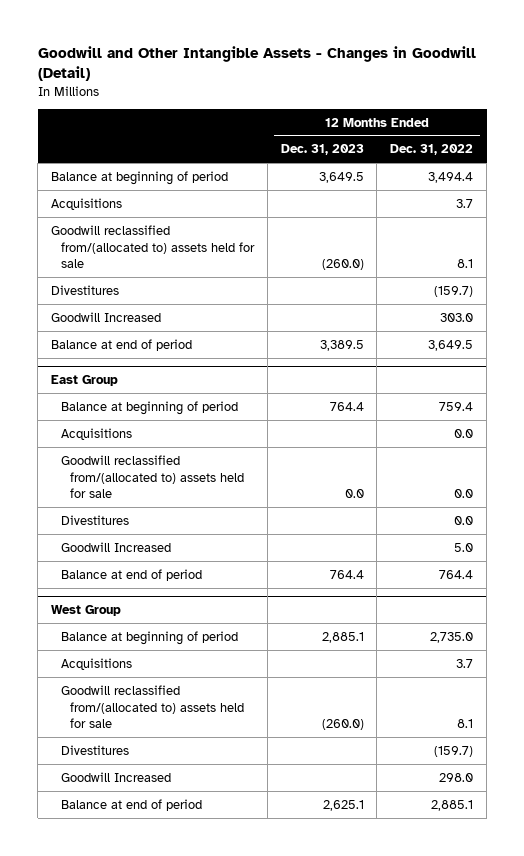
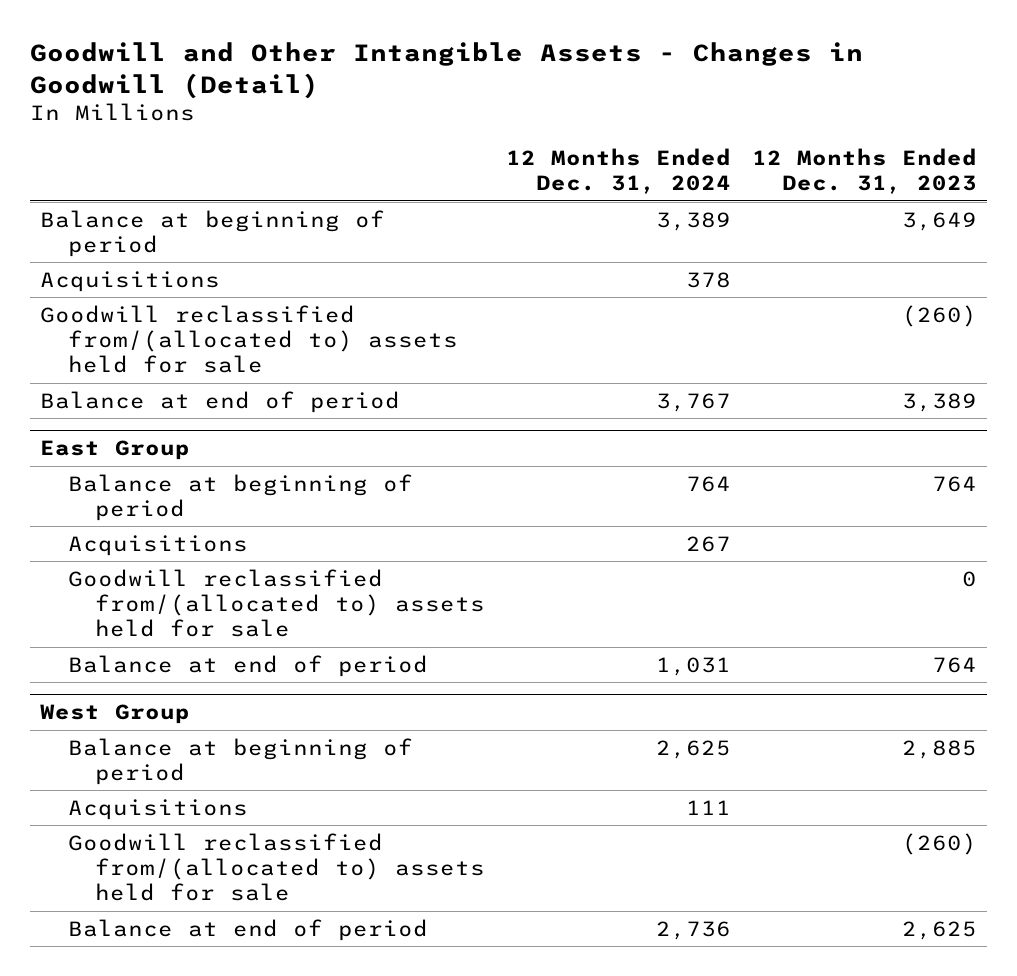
[390,144,474,156] Dec. 31, 2022 -> none
none -> [506,148,732,195] 12 Months Ended Dec. 31, 2024
[318,171,364,183] 3,649.5 -> [902,211,978,231] 3,649
[50,284,119,295] Divestitures -> none
[50,311,161,322] Goodwill Increased -> none
[321,259,364,271] (260.0) -> [902,304,978,327] (260)
[319,339,364,351] 3,389.5 -> [902,392,978,412] 3,389
[329,401,364,411] 764.4 -> [932,475,978,492] 764
[60,514,129,525] Divestitures -> none
[60,541,171,552] Goodwill Increased -> none
[344,489,364,499] 0.0 -> [962,570,978,587] 0
[329,569,364,579] 764.4 -> [932,656,978,673] 764
[321,631,364,643] 2,885.1 -> [902,739,978,759] 2,885
[60,744,129,755] Divestitures -> none
[60,771,171,782] Goodwill Increased -> none
[321,719,364,731] (260.0) -> [902,832,978,855] (260)
[322,799,364,811] 2,625.1 -> [902,920,978,940] 2,625

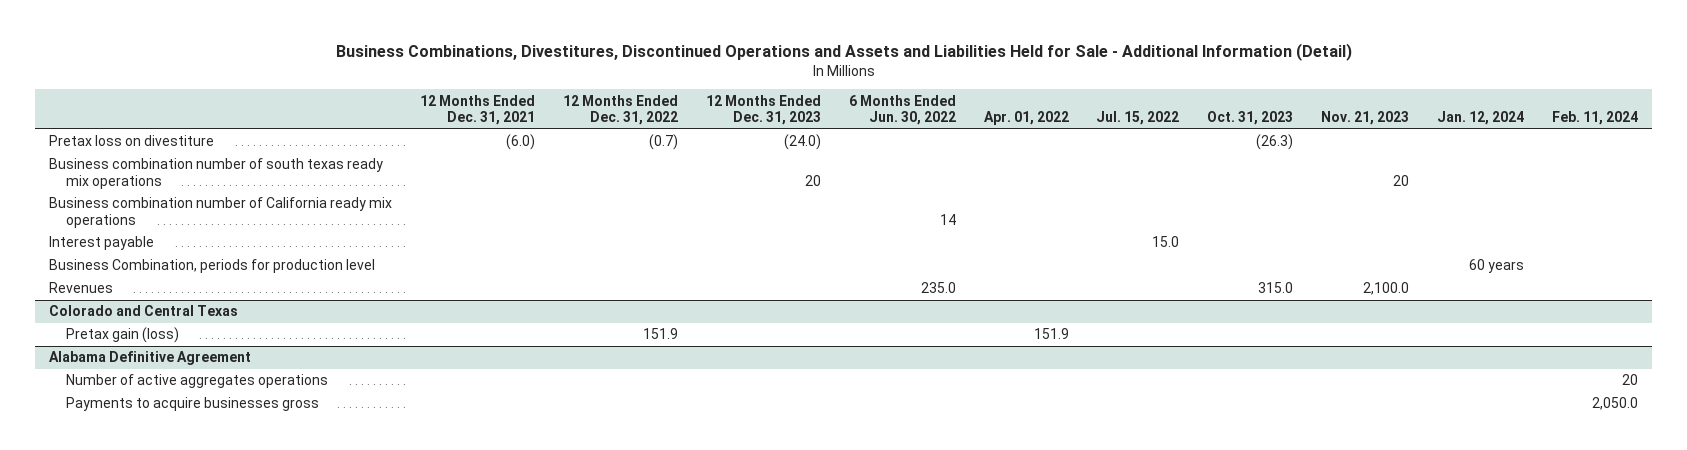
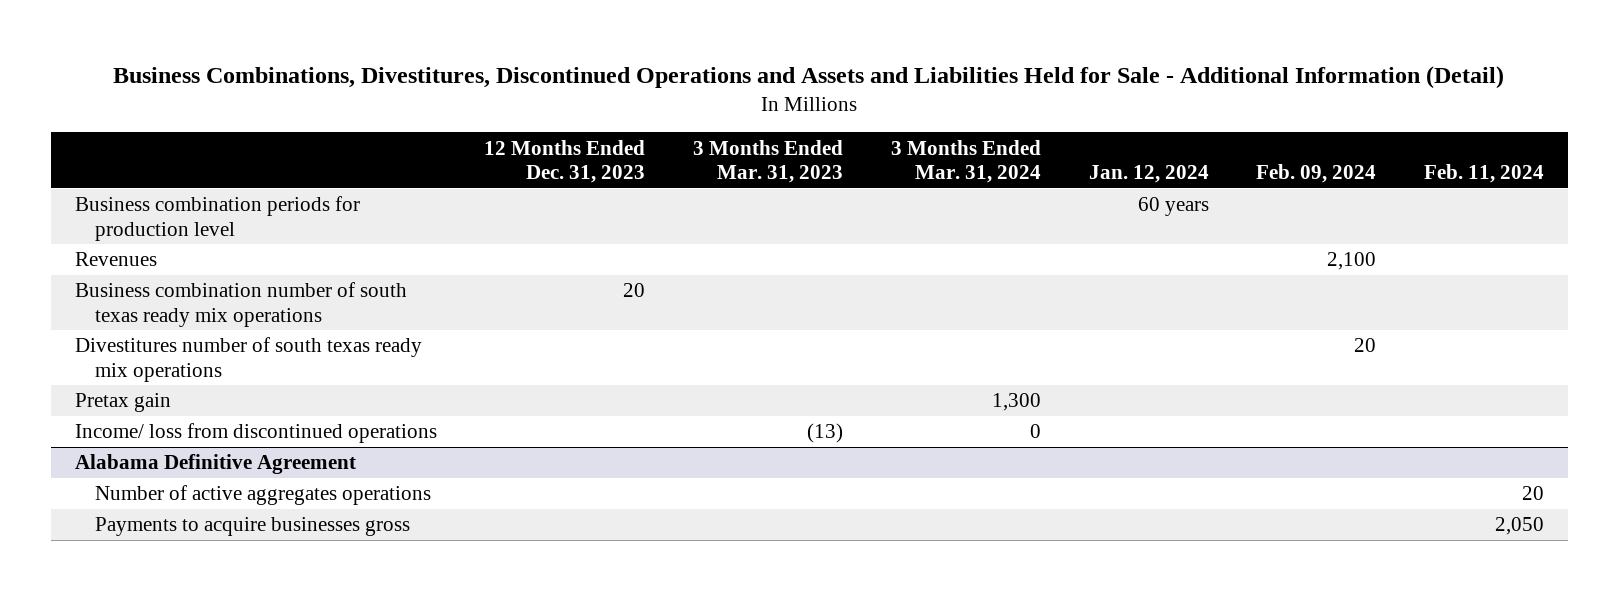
[420,94,536,126] 12 Months Ended Dec. 31, 2021 -> none
[563,94,679,126] 12 Months Ended Dec. 31, 2022 -> none
[848,94,956,126] 6 Months Ended Jun. 30, 2022 -> none
[983,111,1069,126] Apr. 01, 2022 -> none
[1096,111,1180,126] Jul. 15, 2022 -> none
[1207,111,1294,126] Oct. 31, 2023 -> none
[1321,111,1410,126] Nov. 21, 2023 -> none
none -> [693,139,844,183] 3 Months Ended Mar. 31, 2023
none -> [890,139,1041,183] 3 Months Ended Mar. 31, 2024
none -> [1256,163,1377,183] Feb. 09, 2024
[49,135,215,147] Pretax loss on divestiture -> none
[49,197,393,228] Business combination number of California ready mix operations -> none
[49,236,155,251] Interest payable -> none
[49,259,376,274] Business Combination, periods for production level -> [74,196,360,241] Business combination periods for production level
[49,305,239,317] Colorado and Central Texas -> none
[66,327,180,344] Pretax gain (loss) -> none
[49,158,384,189] Business combination number of south texas ready mix operations -> [74,282,407,327] Business combination number of south texas ready mix operations
none -> [74,337,422,382] Divestitures number of south texas ready mix operations
none -> [74,393,171,413] Pretax gain
none -> [74,423,437,444] Income/ loss from discontinued operations
[1591,397,1638,411] 2,050.0 -> [1495,517,1545,536] 2,050

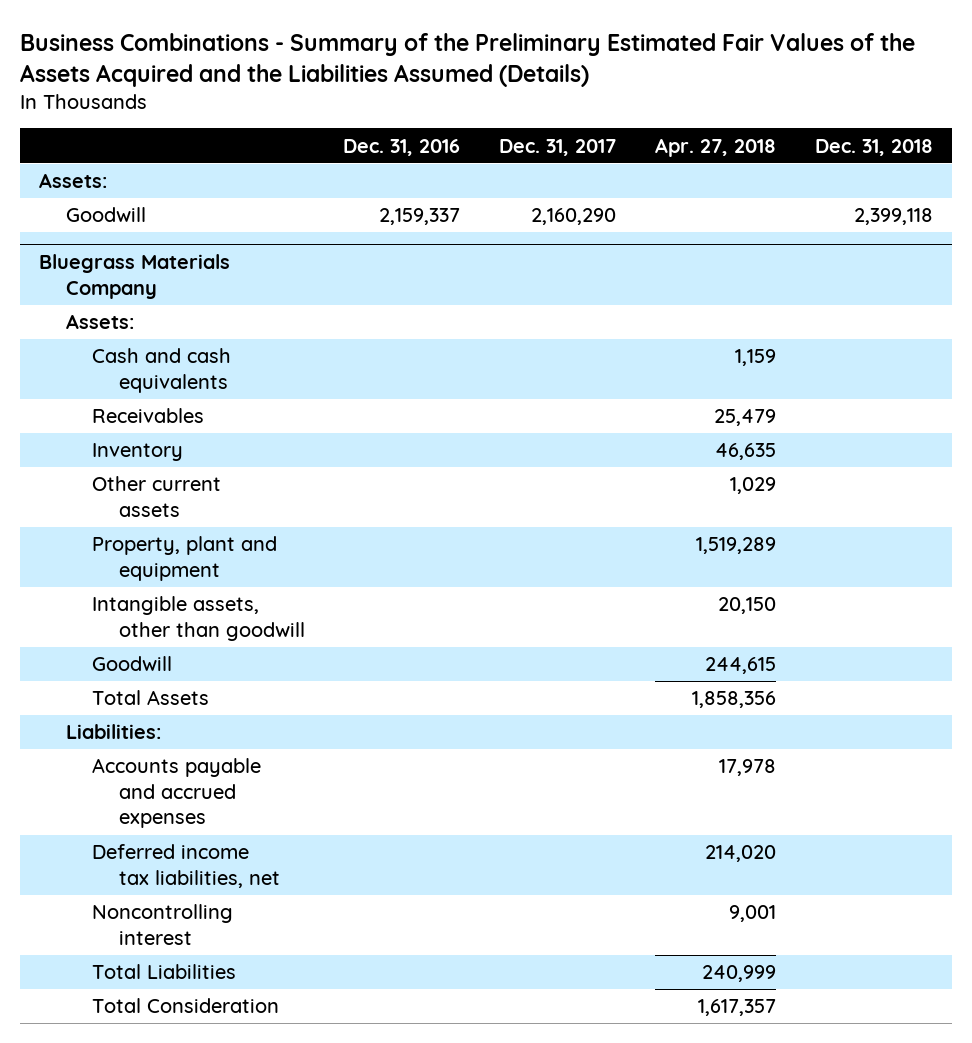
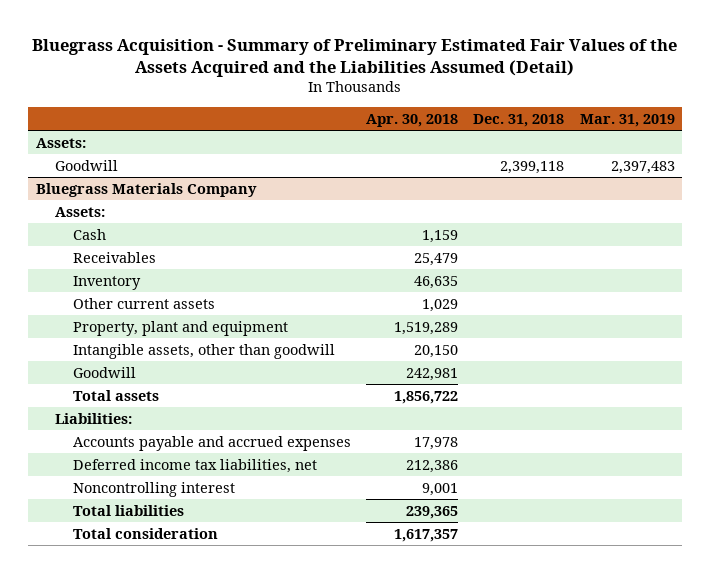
[20,32,916,87] Business Combinations - Summary of the Preliminary Estimated Fair Values of the Assets Acquired and the Liabilities Assumed (Details) -> [32,38,678,77] Bluegrass Acquisition - Summary of Preliminary Estimated Fair Values of the Assets Acquired and the Liabilities Assumed (Detail)
[343,138,461,156] Dec. 31, 2016 -> none
[499,138,617,156] Dec. 31, 2017 -> none
[654,137,776,157] Apr. 27, 2018 -> none
none -> [366,113,459,127] Apr. 30, 2018
none -> [579,113,675,127] Mar. 31, 2019
[92,348,232,393] Cash and cash equivalents -> [73,228,107,240] Cash
[92,690,210,706] Total Assets -> [73,389,160,401] Total assets
[92,964,237,980] Total Liabilities -> [73,504,185,516] Total liabilities
[92,998,280,1014] Total Consideration -> [73,527,219,539] Total consideration

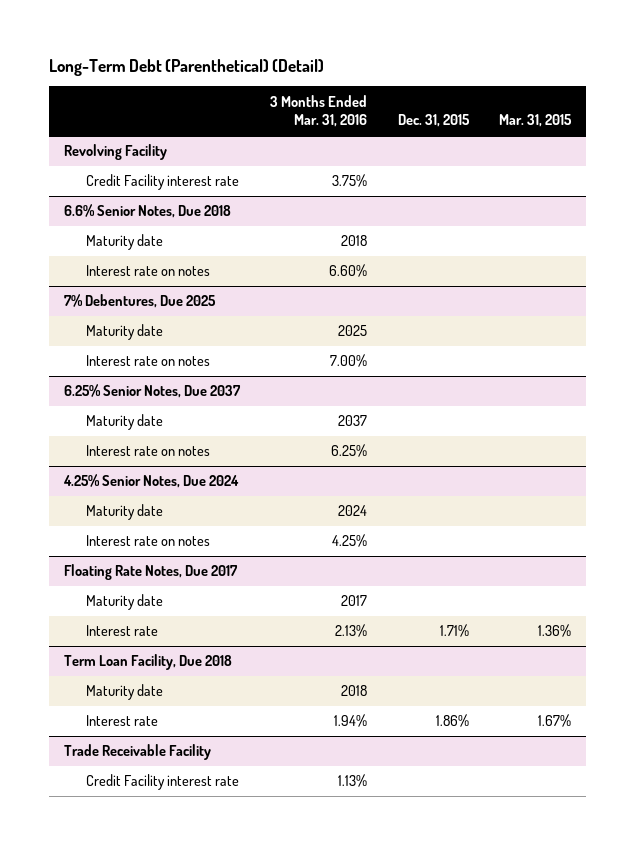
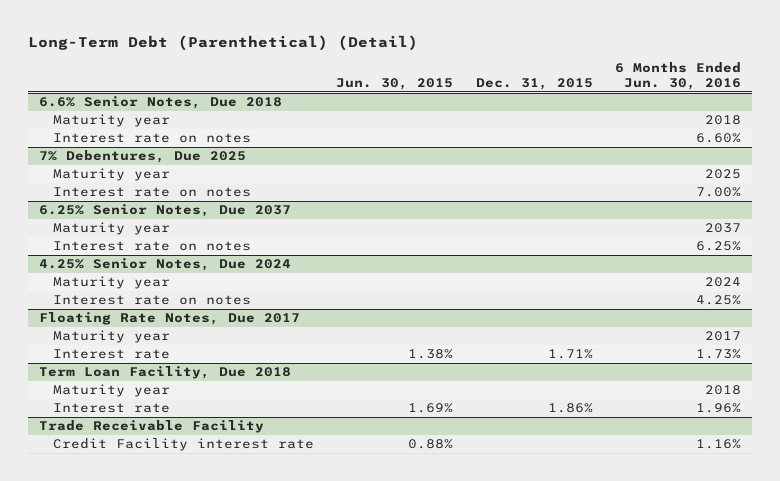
[270,94,368,128] 3 Months Ended Mar. 31, 2016 -> none
[499,114,573,128] Mar. 31, 2015 -> none
none -> [336,77,454,90] Jun. 30, 2015
none -> [614,62,741,90] 6 Months Ended Jun. 30, 2016
[64,144,168,161] Revolving Facility -> none
[85,174,239,191] Credit Facility interest rate -> none
[85,234,163,251] Maturity date -> [53,114,171,128] Maturity year
[85,324,163,341] Maturity date -> [53,168,171,182] Maturity year
[85,414,163,431] Maturity date -> [53,222,171,236] Maturity year
[85,504,163,521] Maturity date -> [53,276,171,290] Maturity year
[85,594,163,611] Maturity date -> [53,330,171,344] Maturity year
[85,684,163,701] Maturity date -> [53,384,171,398] Maturity year

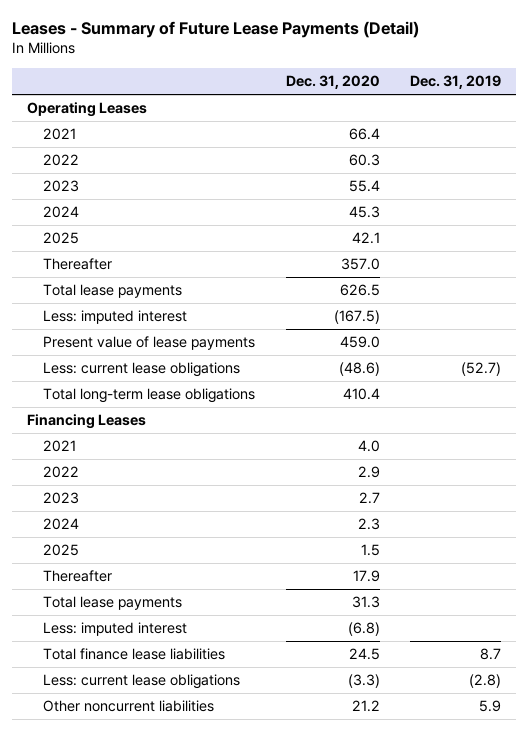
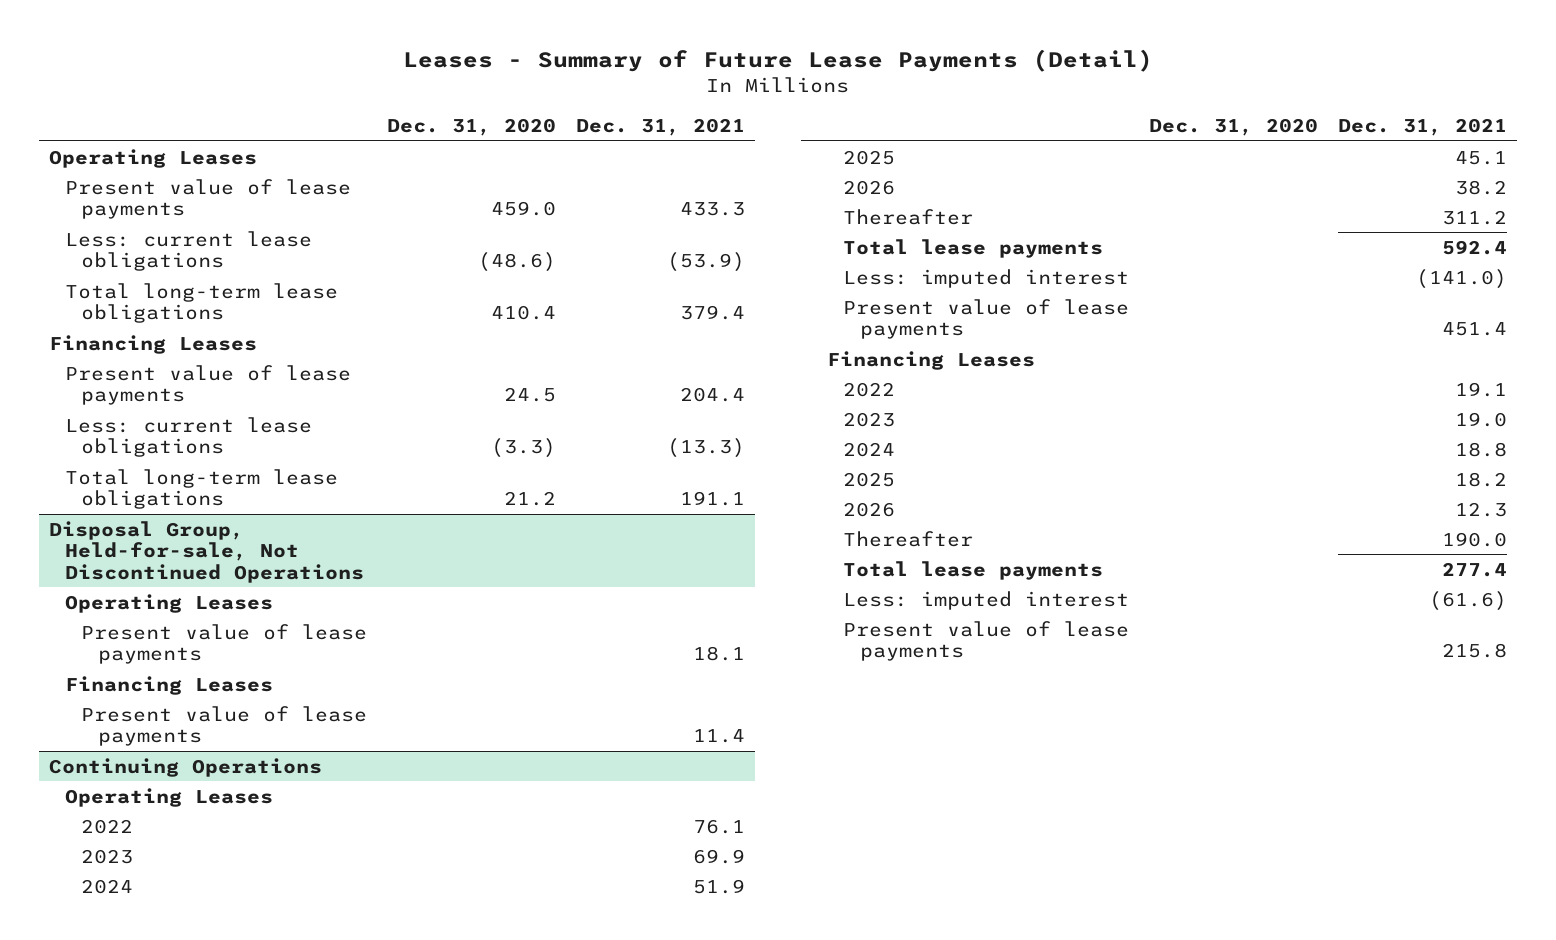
[410,74,502,89] Dec. 31, 2019 -> none
none -> [575,118,745,137] Dec. 31, 2021
[43,128,77,141] 2021 -> none
[43,154,80,167] 2022 -> none
[43,180,80,193] 2023 -> none
[43,206,80,219] 2024 -> none
[43,232,80,245] 2025 -> none
[43,258,113,271] Thereafter -> none
[43,284,183,299] Total lease payments -> none
[43,310,188,325] Less: imputed interest -> none
[43,440,77,453] 2021 -> none
[43,466,80,479] 2022 -> none
[43,492,80,505] 2023 -> none
[43,518,80,531] 2024 -> none
[43,544,80,557] 2025 -> none
[43,570,113,583] Thereafter -> none
[43,596,183,611] Total lease payments -> none
[43,622,188,637] Less: imputed interest -> none
[43,648,226,661] Total finance lease liabilities -> [65,364,352,406] Present value of lease payments
[43,700,215,713] Other noncurrent liabilities -> [65,468,339,510] Total long-term lease obligations
none -> [48,520,365,583] Disposal Group, Held-for-sale, Not Discontinued Operations
none -> [65,593,274,613] Operating Leases
none -> [81,623,368,665] Present value of lease payments
none -> [65,675,274,695] Financing Leases
none -> [81,705,368,747] Present value of lease payments
none -> [48,757,322,777] Continuing Operations
none -> [65,787,274,807] Operating Leases
none -> [81,818,134,834] 2022
none -> [81,848,134,864] 2023
none -> [81,878,134,894] 2024
none -> [843,149,896,165] 2025
none -> [843,179,896,195] 2026
none -> [843,208,974,225] Thereafter
none -> [843,238,1104,258] Total lease payments
none -> [843,268,1130,288] Less: imputed interest
none -> [843,298,1130,340] Present value of lease payments
none -> [827,350,1036,370] Financing Leases
none -> [843,381,896,397] 2022
none -> [843,411,896,427] 2023
none -> [843,441,896,457] 2024
none -> [843,471,896,487] 2025
none -> [843,501,896,517] 2026
none -> [843,530,974,547] Thereafter
none -> [843,560,1104,580] Total lease payments
none -> [843,590,1130,610] Less: imputed interest
none -> [843,620,1130,662] Present value of lease payments

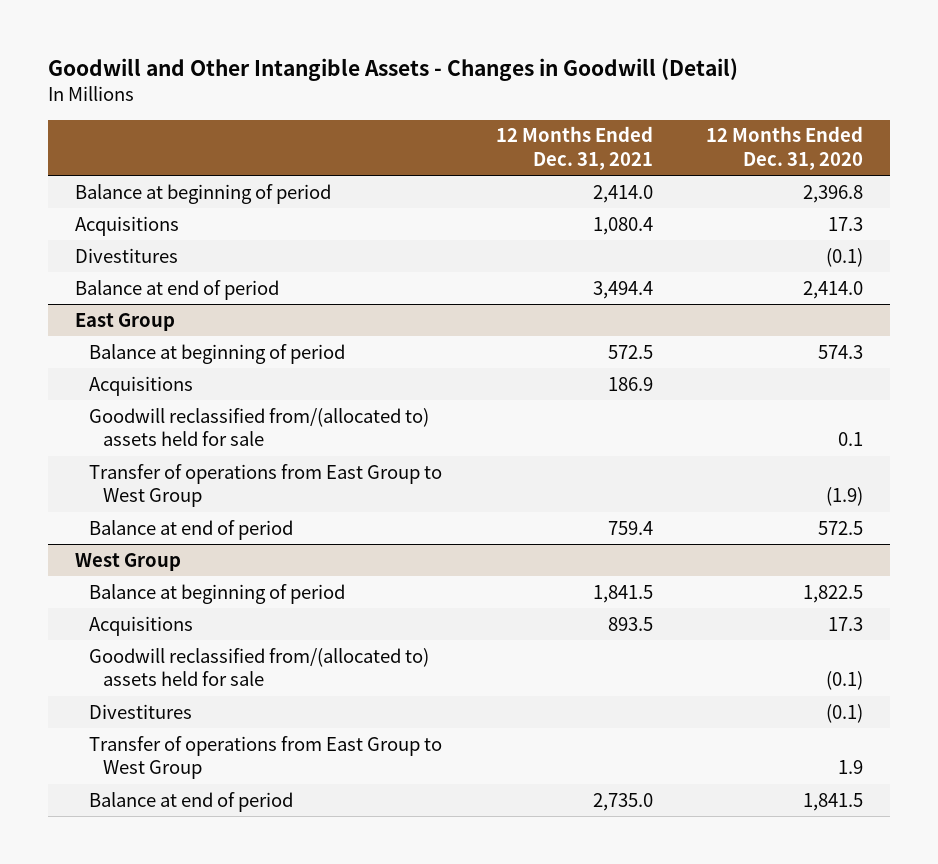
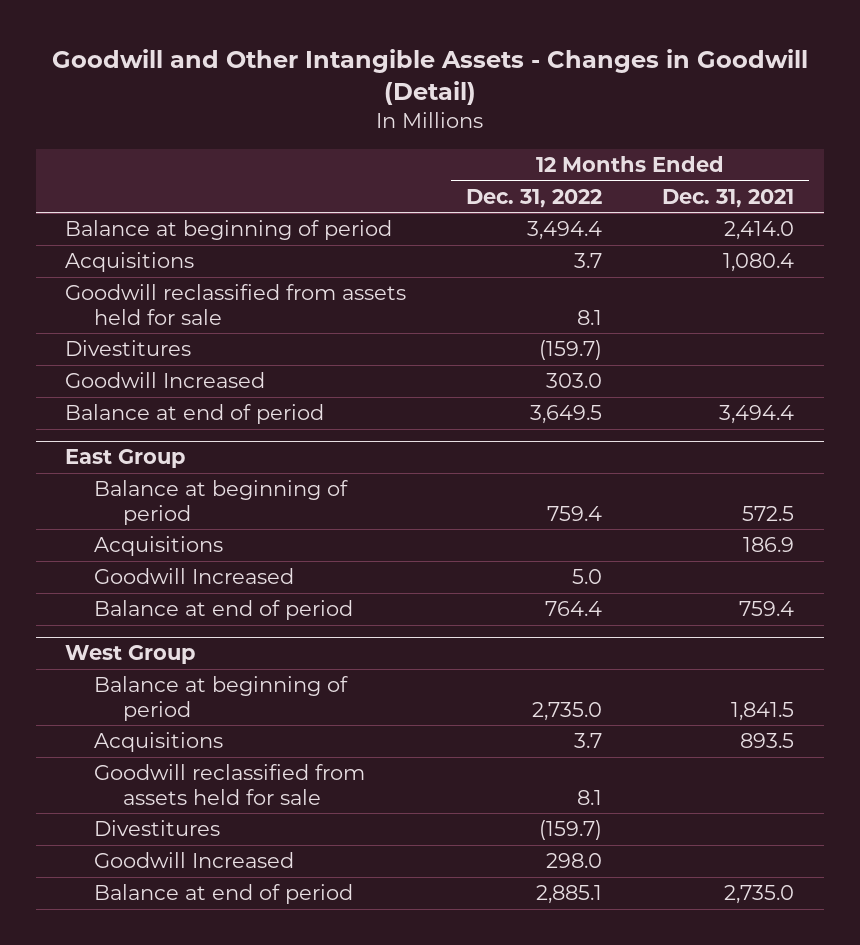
[706,126,864,171] 12 Months Ended Dec. 31, 2020 -> none
none -> [466,188,603,208] Dec. 31, 2022
none -> [65,284,407,325] Goodwill reclassified from assets held for sale
none -> [65,372,266,389] Goodwill Increased
[88,407,429,447] Goodwill reclassified from/(allocated to) assets held for sale -> none
[88,463,442,508] Transfer of operations from East Group to West Group -> none
none -> [94,568,295,585] Goodwill Increased
[88,647,429,687] Goodwill reclassified from/(allocated to) assets held for sale -> [94,764,366,805] Goodwill reclassified from assets held for sale
[88,735,442,780] Transfer of operations from East Group to West Group -> none
none -> [94,852,295,869] Goodwill Increased

